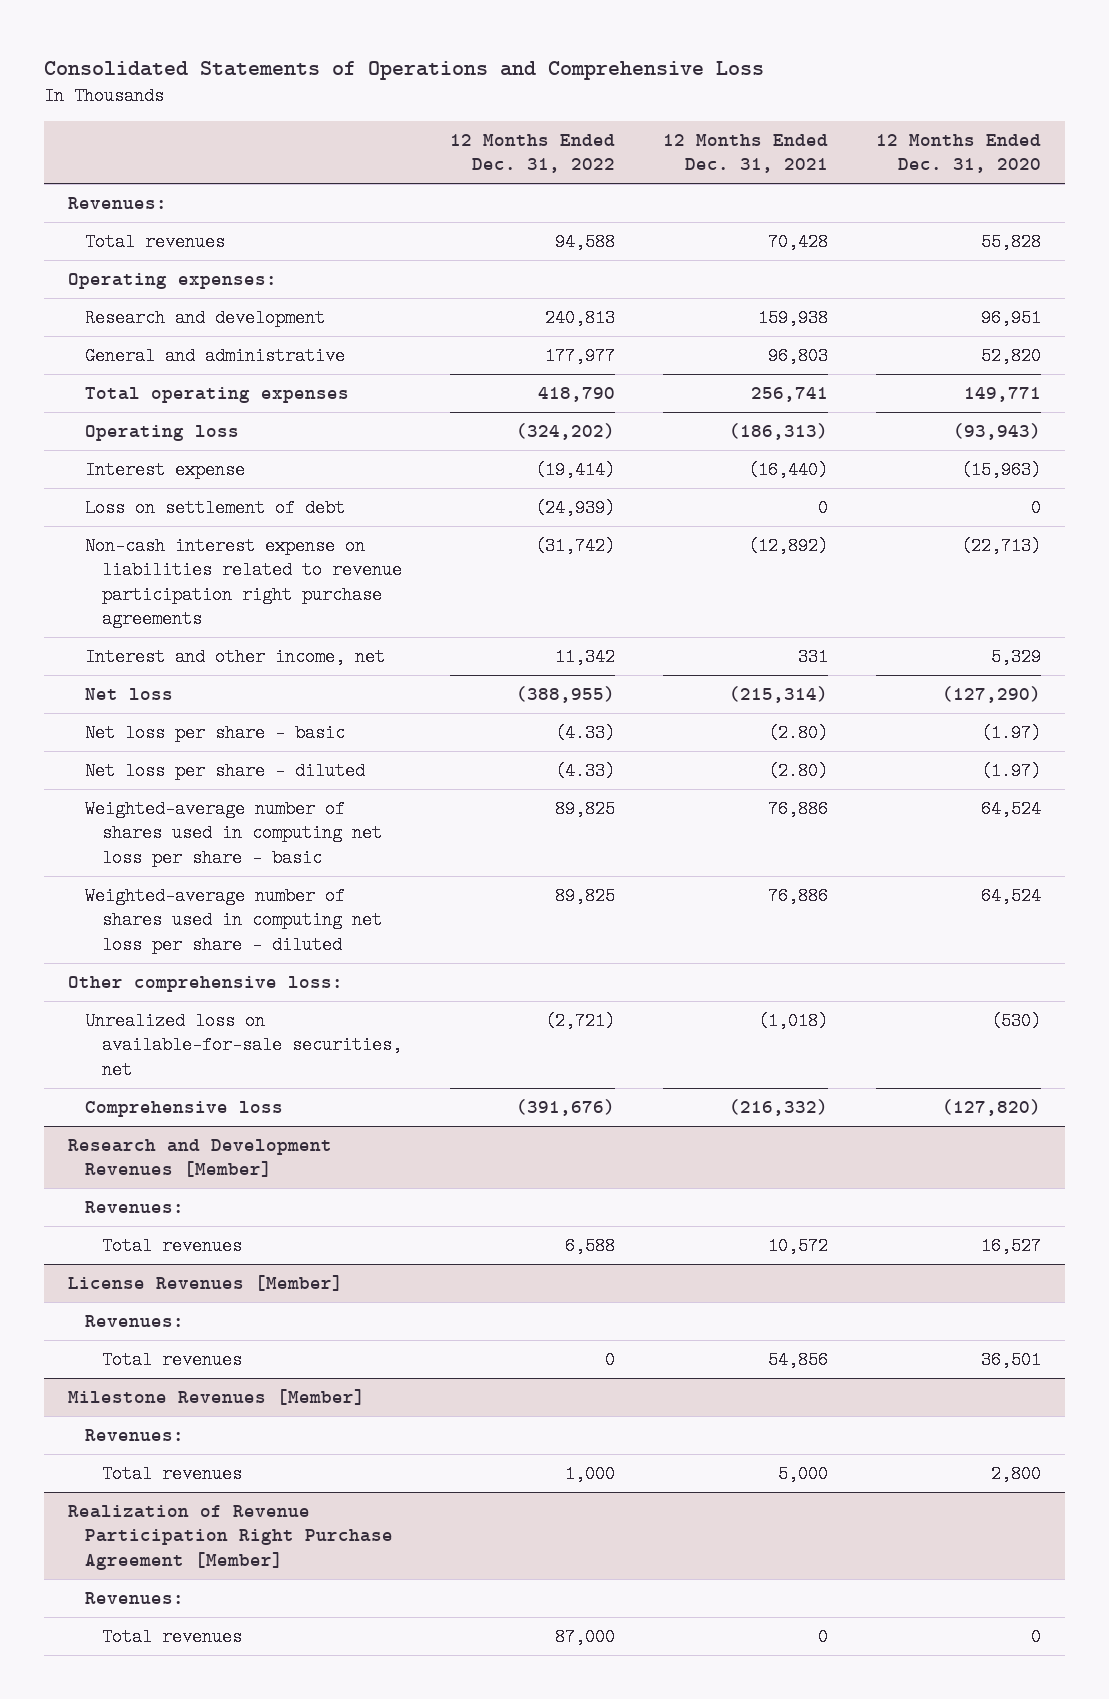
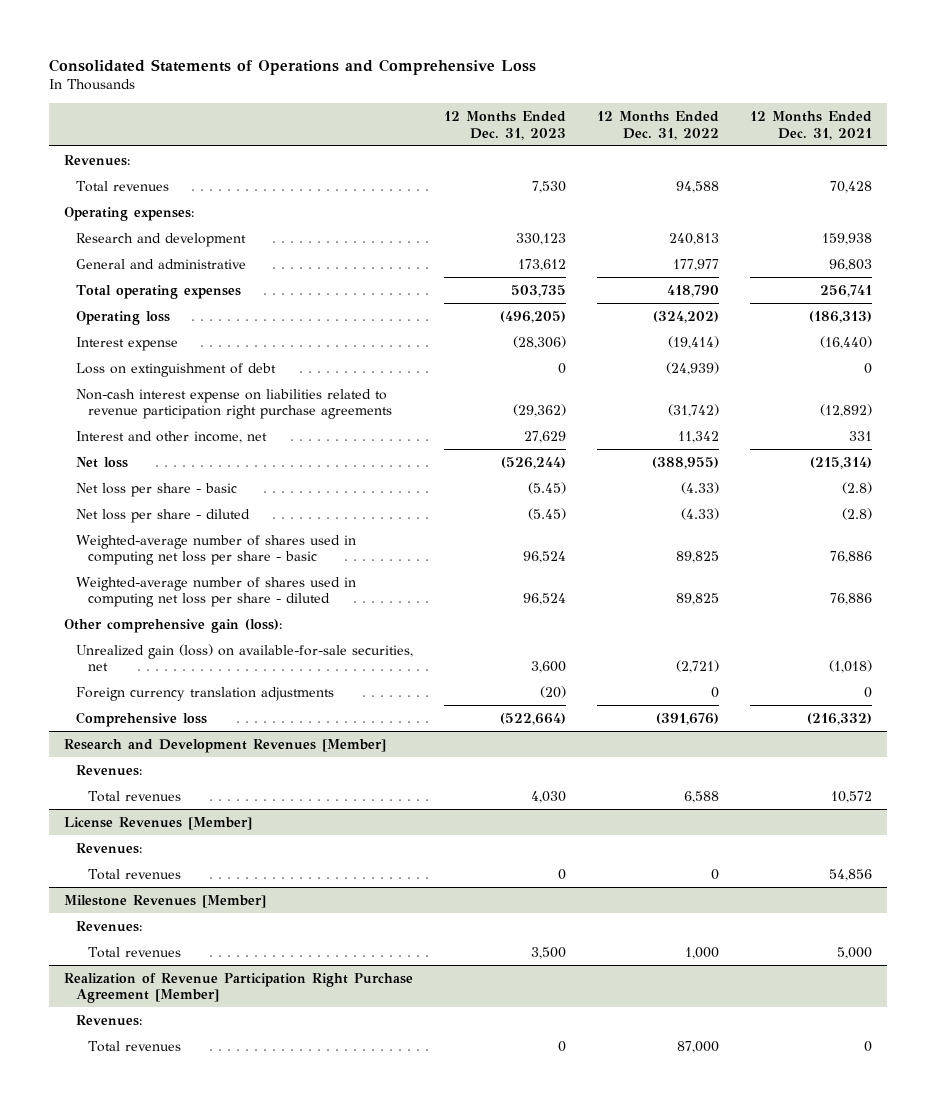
[875,133,1041,174] 12 Months Ended Dec. 31, 2020 -> none
none -> [444,111,567,140] 12 Months Ended Dec. 31, 2023
[85,498,346,517] Loss on settlement of debt -> [76,362,277,377] Loss on extinguishment of debt
[767,723,828,742] (2.80) -> [842,481,873,494] (2.8)
[767,761,828,780] (2.80) -> [842,507,873,520] (2.8)
[67,975,343,992] Other comprehensive loss: -> [64,618,283,633] Other comprehensive gain (loss):
[85,1011,403,1079] Unrealized loss on available-for-sale securities, net -> [76,643,414,672] Unrealized gain (loss) on available-for-sale securities, net
none -> [76,686,335,701] Foreign currency translation adjustments

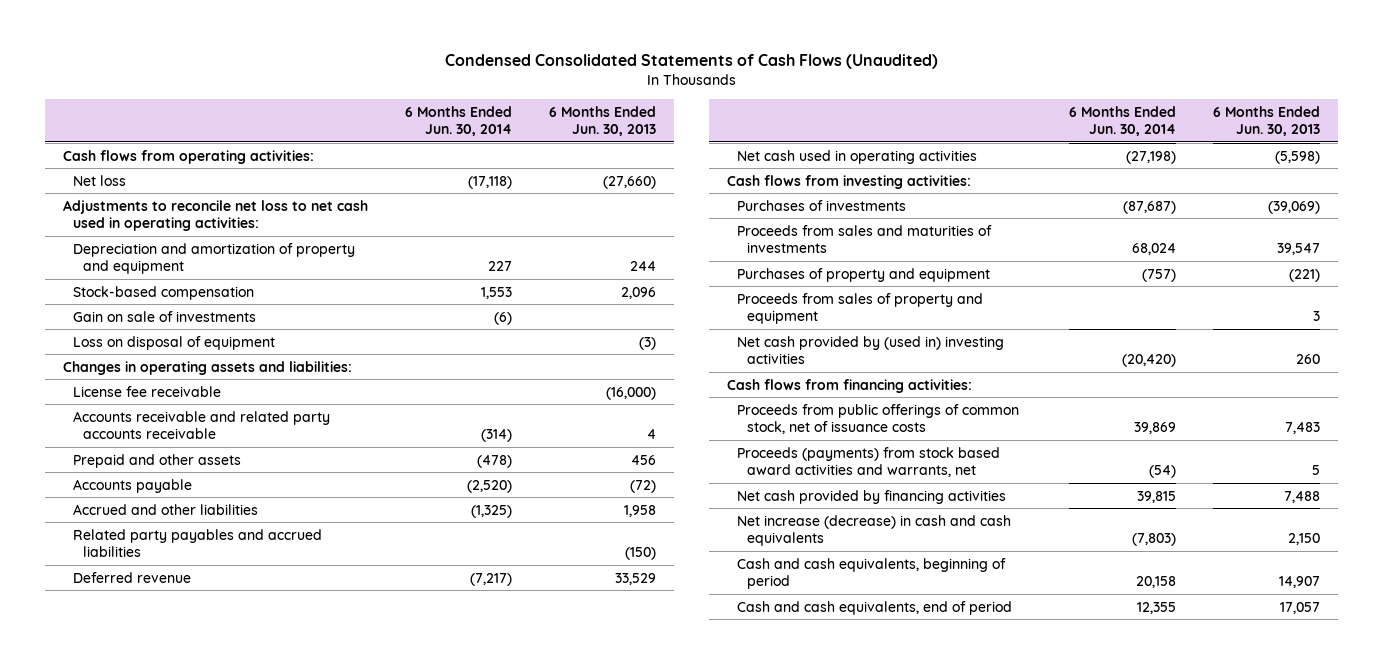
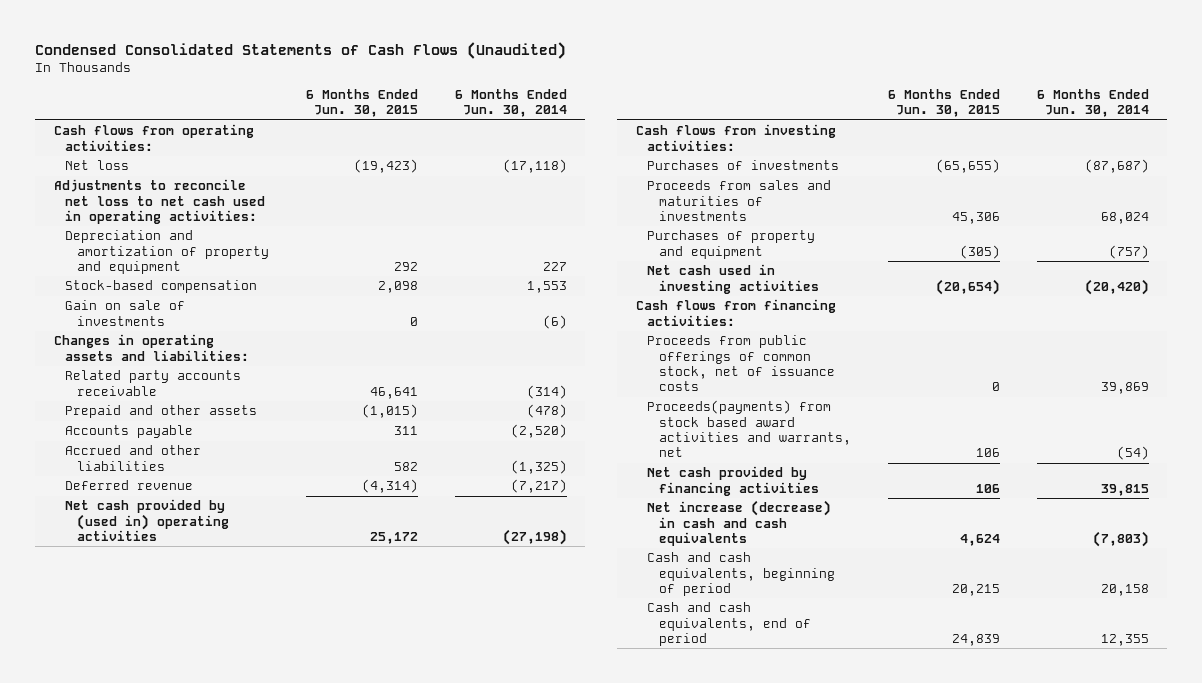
[548,105,656,136] 6 Months Ended Jun. 30, 2013 -> none
none -> [305,88,418,118] 6 Months Ended Jun. 30, 2015
[73,335,276,350] Loss on disposal of equipment -> none
[73,385,222,397] License fee receivable -> none
[73,410,331,439] Accounts receivable and related party accounts receivable -> [65,370,242,396] Related party accounts receivable
[73,528,323,557] Related party payables and accrued liabilities -> none
[737,149,978,164] Net cash used in operating activities -> [65,499,229,542] Net cash provided by (used in) operating activities
[737,292,984,324] Proceeds from sales of property and equipment -> none
[737,335,1005,364] Net cash provided by (used in) investing activities -> [647,264,820,294] Net cash used in investing activities
[737,446,1001,477] Proceeds (payments) from stock based award activities and warrants, net -> [647,400,852,458] Proceeds(payments) from stock based award activities and warrants, net

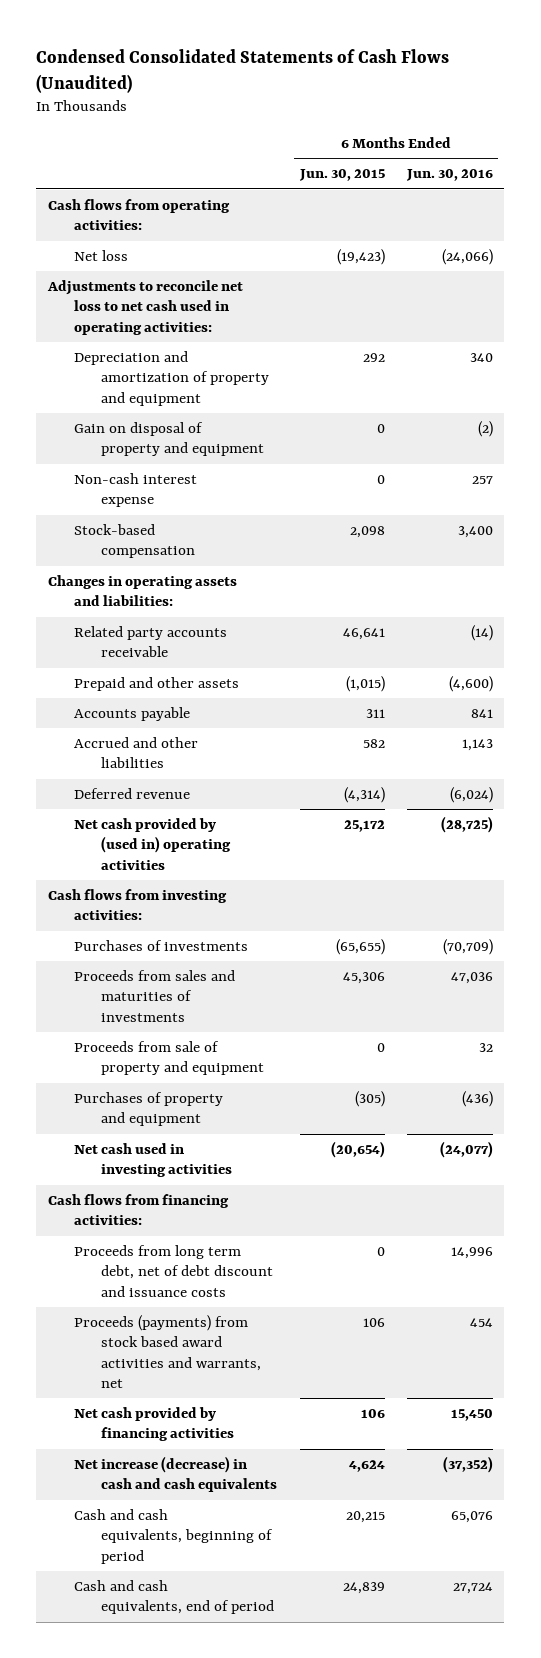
[454,88,567,118] 6 Months Ended Jun. 30, 2014 -> none
none -> [405,169,493,182] Jun. 30, 2016
none -> [74,421,265,457] Gain on disposal of property and equipment
none -> [74,472,198,508] Non-cash interest expense
[65,300,186,326] Gain on sale of investments -> none
none -> [74,1040,265,1076] Proceeds from sale of property and equipment
[647,335,836,392] Proceeds from public offerings of common stock, net of issuance costs -> none
none -> [74,1244,274,1297] Proceeds from long term debt, net of debt discount and issuance costs
[647,400,852,458] Proceeds(payments) from stock based award activities and warrants, net -> [74,1314,262,1388] Proceeds (payments) from stock based award activities and warrants, net

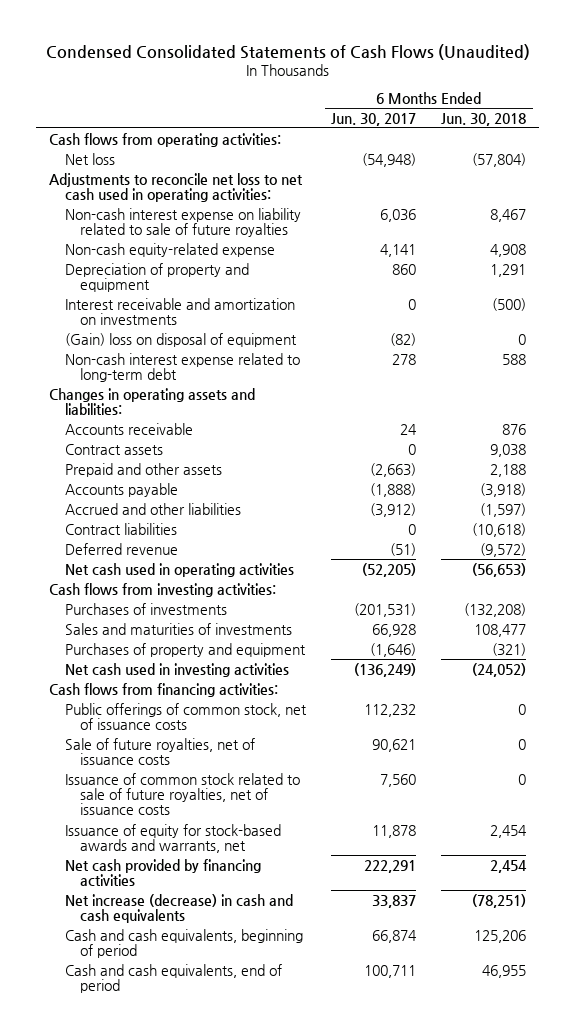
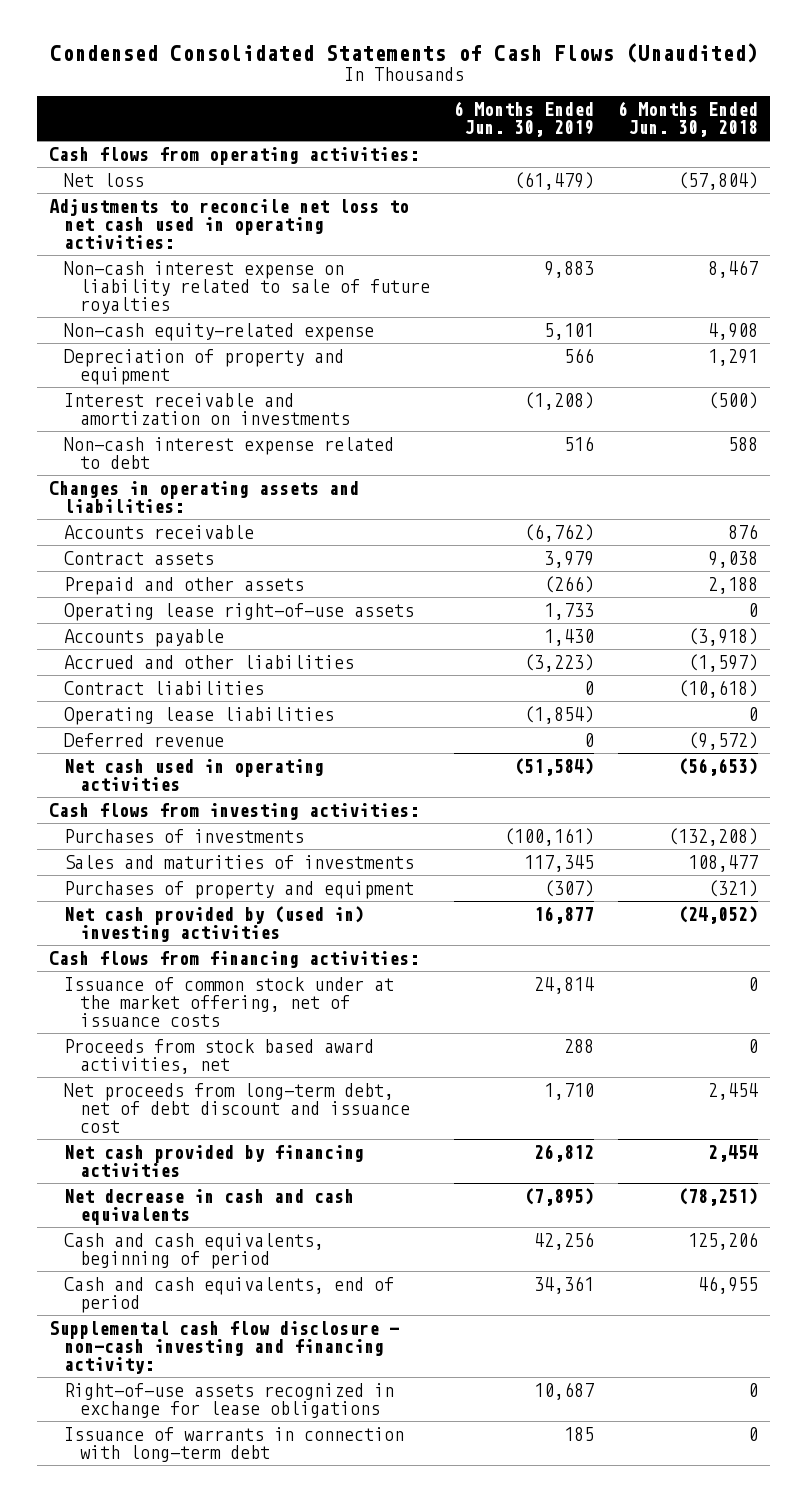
[331,112,417,126] Jun. 30, 2017 -> none
none -> [454,101,595,138] 6 Months Ended Jun. 30, 2019
[64,332,297,347] (Gain) loss on disposal of equipment -> none
[64,352,300,382] Non-cash interest expense related to long-term debt -> [64,437,395,470] Non-cash interest expense related to debt
none -> [64,603,415,622] Operating lease right-of-use assets
none -> [64,707,335,726] Operating lease liabilities
[64,662,289,677] Net cash used in investing activities -> [64,906,365,943] Net cash provided by (used in) investing activities
[64,737,255,765] Sale of future royalties, net of issuance costs -> none
[64,772,300,816] Issuance of common stock related to sale of future royalties, net of issuance costs -> none
[64,702,307,730] Public offerings of common stock, net of issuance costs -> [64,977,395,1028] Issuance of common stock under at the market offering, net of issuance costs
none -> [64,1039,375,1075] Proceeds from stock based award activities, net
[64,823,281,853] Issuance of equity for stock-based awards and warrants, net -> [64,1083,410,1134] Net proceeds from long-term debt, net of debt discount and issuance cost
[64,893,293,923] Net increase (decrease) in cash and cash equivalents -> [64,1189,355,1226] Net decrease in cash and cash equivalents
none -> [49,1321,400,1375] Supplemental cash flow disclosure - non-cash investing and financing activity:
none -> [64,1383,395,1419] Right-of-use assets recognized in exchange for lease obligations
none -> [64,1427,405,1463] Issuance of warrants in connection with long-term debt

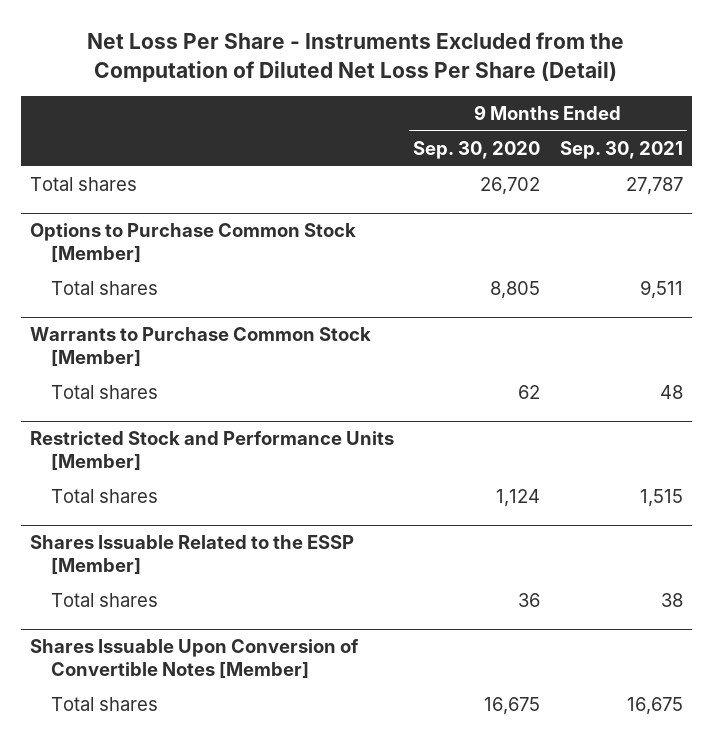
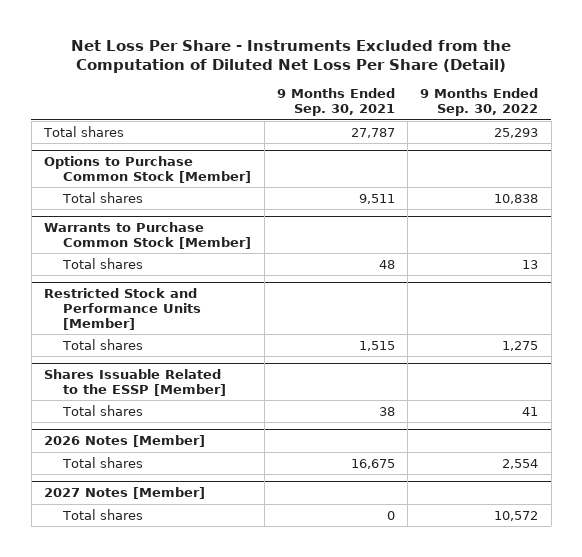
[413,140,541,159] Sep. 30, 2020 -> none
none -> [420,88,539,117] 9 Months Ended Sep. 30, 2022
[30,639,360,679] Shares Issuable Upon Conversion of Convertible Notes [Member] -> none
none -> [44,435,206,448] 2026 Notes [Member]
none -> [44,487,206,500] 2027 Notes [Member]
none -> [62,508,144,520] Total shares

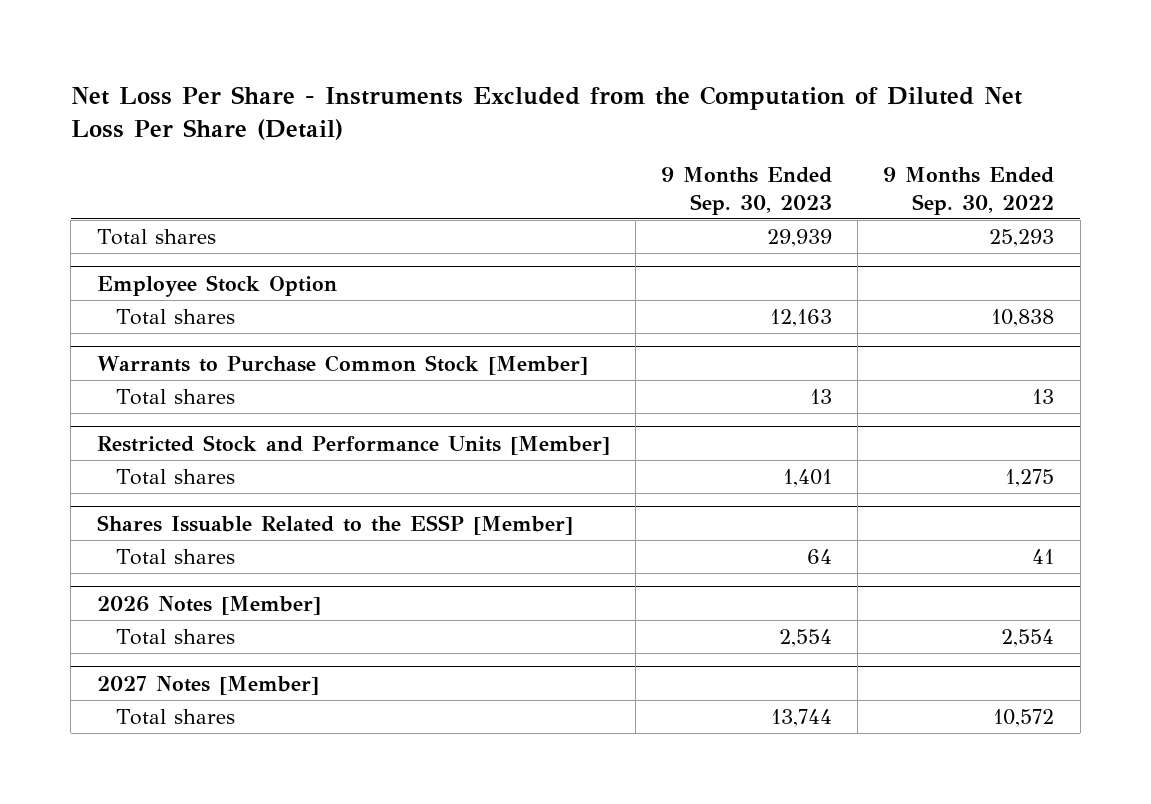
[276,88,395,117] 9 Months Ended Sep. 30, 2021 -> none
none -> [660,167,832,215] 9 Months Ended Sep. 30, 2023
[44,156,252,183] Options to Purchase Common Stock [Member] -> [96,274,337,297] Employee Stock Option

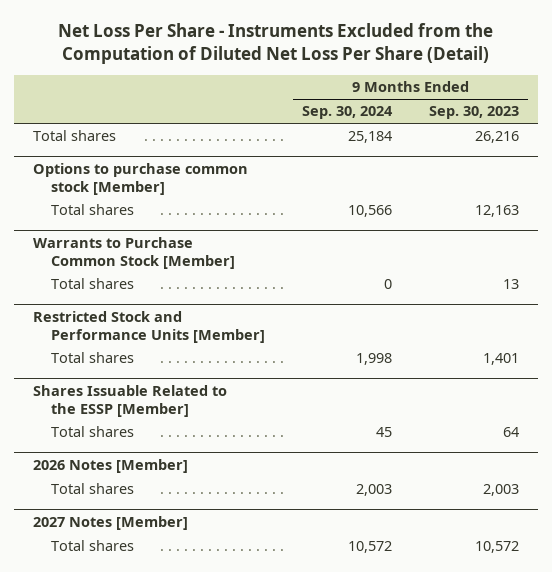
[883,167,1055,215] 9 Months Ended Sep. 30, 2022 -> none
none -> [302,106,394,120] Sep. 30, 2024
[766,228,832,247] 29,939 -> [475,131,520,144] 26,216
[96,274,337,297] Employee Stock Option -> [32,163,248,195] Options to purchase common stock [Member]
[778,628,832,647] 2,554 -> [483,484,520,497] 2,003
[770,708,832,727] 13,744 -> [475,541,520,554] 10,572

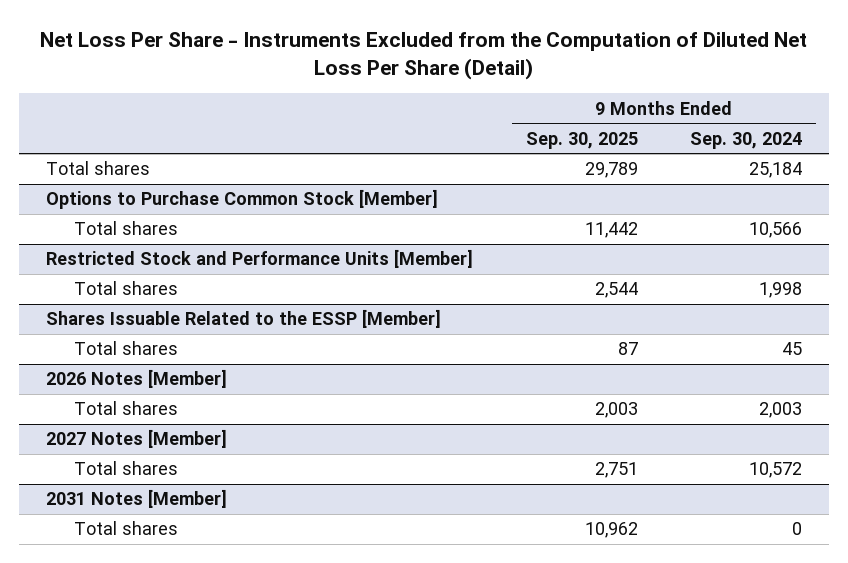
[429,106,520,120] Sep. 30, 2023 -> none
none -> [525,131,638,149] Sep. 30, 2025
[32,163,248,195] Options to purchase common stock [Member] -> [45,189,438,210] Options to Purchase Common Stock [Member]
[32,237,236,269] Warrants to Purchase Common Stock [Member] -> none
[51,278,135,290] Total shares -> none
none -> [45,489,227,509] 2031 Notes [Member]
none -> [74,521,179,536] Total shares

